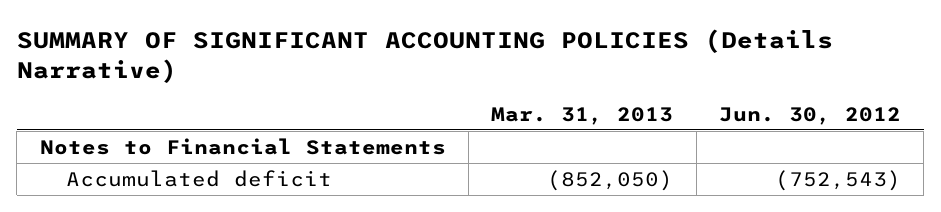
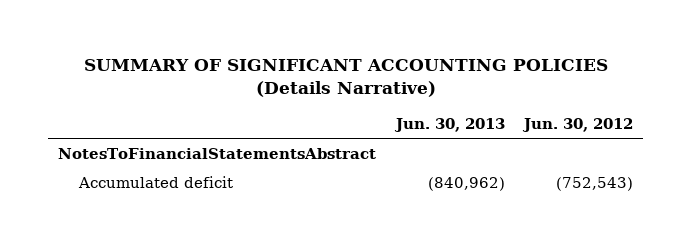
[491,106,674,125] Mar. 31, 2013 -> none
none -> [393,117,505,132] Jun. 30, 2013
[39,137,446,155] Notes to Financial Statements -> [57,148,376,160] NotesToFinancialStatementsAbstract

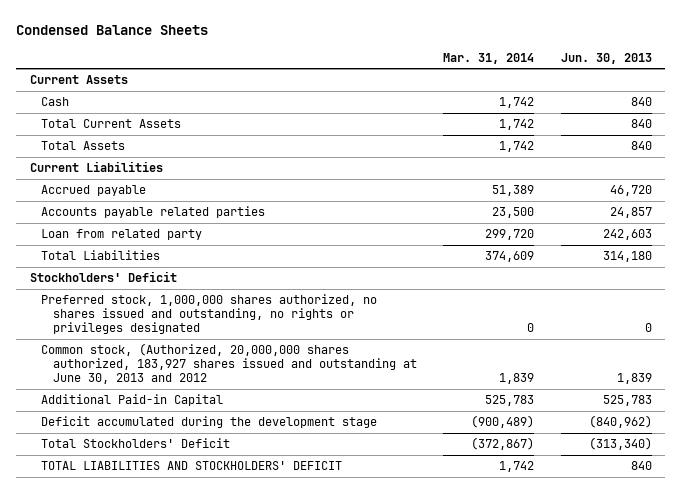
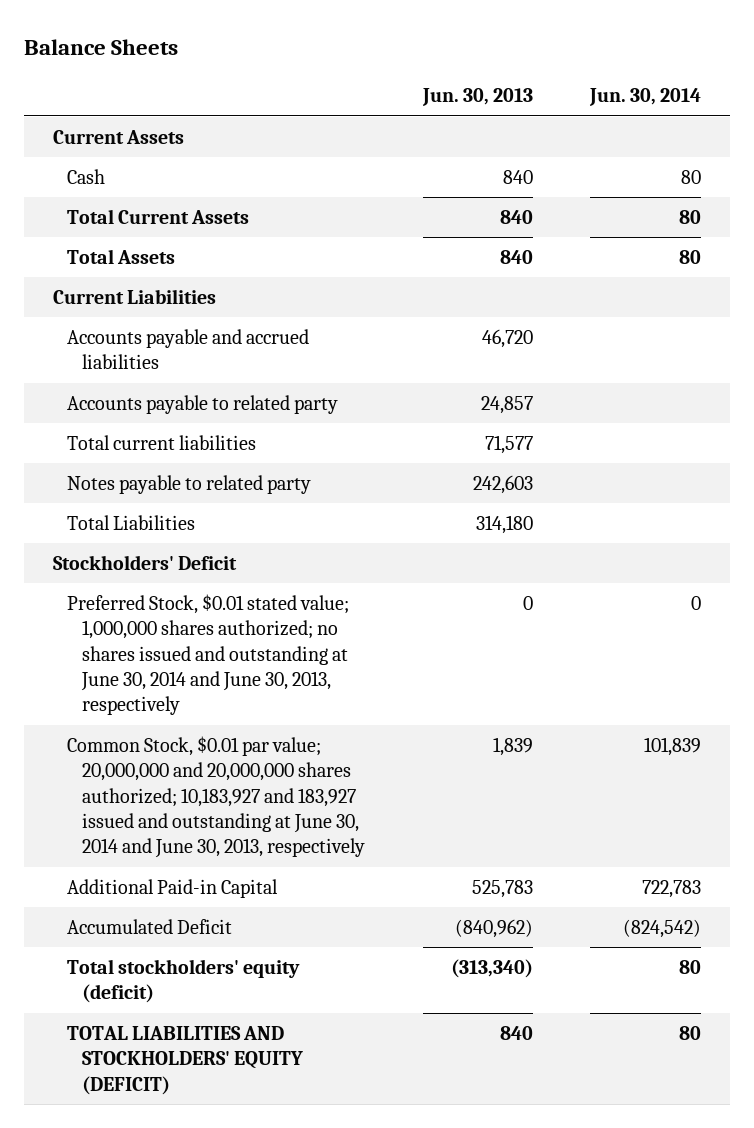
[16,24,209,35] Condensed Balance Sheets -> [24,39,179,56] Balance Sheets
[443,52,535,64] Mar. 31, 2014 -> none
none -> [589,88,702,107] Jun. 30, 2014
[41,185,147,197] Accrued payable -> [67,328,310,370] Accounts payable and accrued liabilities
[41,206,266,219] Accounts payable related parties -> [67,394,339,414] Accounts payable to related party
none -> [67,434,257,450] Total current liabilities
[41,229,203,241] Loan from related party -> [67,474,312,494] Notes payable to related party
[41,294,378,335] Preferred stock, 1,000,000 shares authorized, no shares issued and outstanding, no rights or privileges designated -> [67,593,350,716] Preferred Stock, $0.01 stated value; 1,000,000 shares authorized; no shares issued and outstanding at June 30, 2014 and June 30, 2013, respectively
[41,343,417,385] Common stock, (Authorized, 20,000,000 shares authorized, 183,927 shares issued and outstanding at June 30, 2013 and 2012 -> [67,735,365,859] Common Stock, $0.01 par value; 20,000,000 and 20,000,000 shares authorized; 10,183,927 and 183,927 issued and outstanding at June 30, 2014 and June 30, 2013, respectively
[41,416,378,429] Deficit accumulated during the development stage -> [67,918,233,934] Accumulated Deficit
[41,438,231,449] Total Stockholders' Deficit -> [67,958,301,1004] Total stockholders' equity (deficit)
[41,461,343,471] TOTAL LIABILITIES AND STOCKHOLDERS' DEFICIT -> [67,1025,303,1095] TOTAL LIABILITIES AND STOCKHOLDERS' EQUITY (DEFICIT)

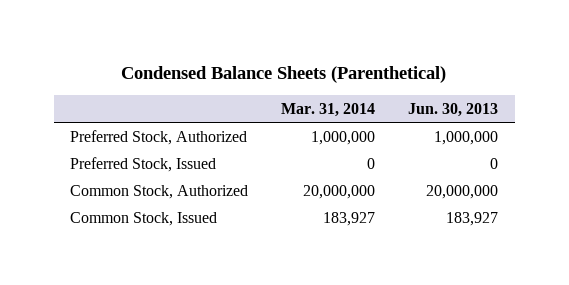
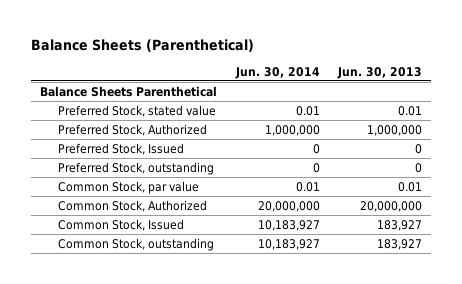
[121,65,447,83] Condensed Balance Sheets (Parenthetical) -> [31,38,255,52] Balance Sheets (Parenthetical)
[281,102,376,117] Mar. 31, 2014 -> none
none -> [234,66,320,79] Jun. 30, 2014
none -> [40,85,218,97] Balance Sheets Parenthetical
none -> [57,104,216,117] Preferred Stock, stated value
none -> [57,161,214,175] Preferred Stock, outstanding
none -> [57,180,199,194] Common Stock, par value
none -> [57,237,214,251] Common Stock, outstanding

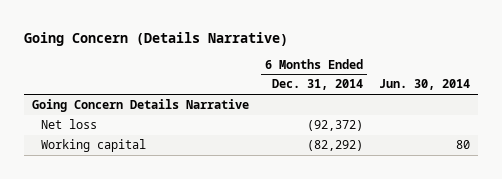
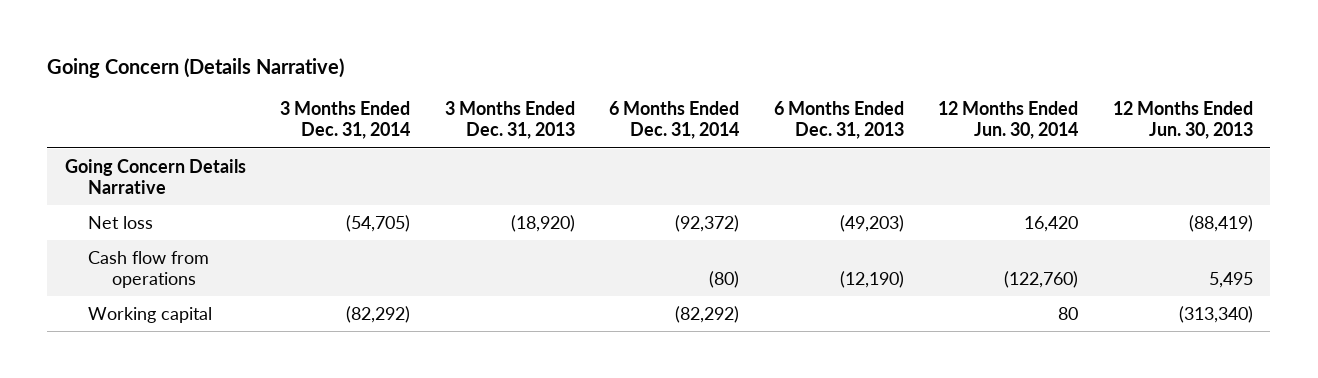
[378,79,470,91] Jun. 30, 2014 -> none
none -> [280,101,411,140] 3 Months Ended Dec. 31, 2014
none -> [444,101,575,140] 3 Months Ended Dec. 31, 2013
none -> [773,101,904,140] 6 Months Ended Dec. 31, 2013
none -> [938,101,1079,140] 12 Months Ended Jun. 30, 2014
none -> [1113,101,1254,140] 12 Months Ended Jun. 30, 2013
none -> [88,250,210,289] Cash flow from operations

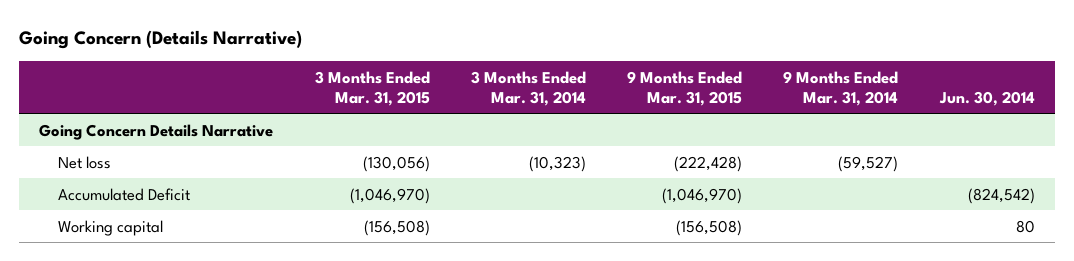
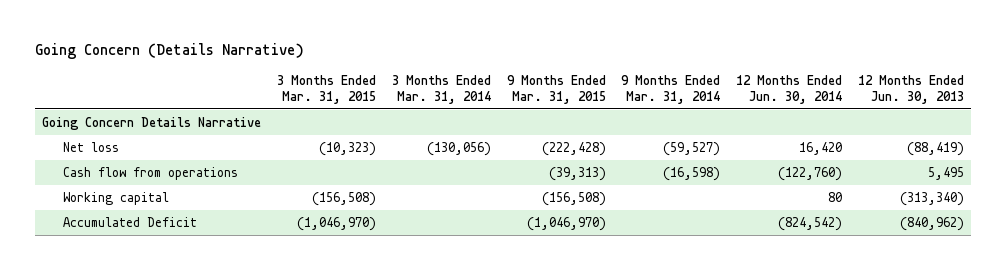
[938,90,1035,106] Jun. 30, 2014 -> none
none -> [735,75,842,104] 12 Months Ended Jun. 30, 2014
none -> [857,75,964,104] 12 Months Ended Jun. 30, 2013
[362,155,430,172] (130,056) -> [319,141,377,156] (10,323)
[528,155,586,172] (10,323) -> [426,141,491,156] (130,056)
none -> [62,166,238,180] Cash flow from operations
[58,187,191,201] Accumulated Deficit -> [62,216,197,227] Accumulated Deficit

